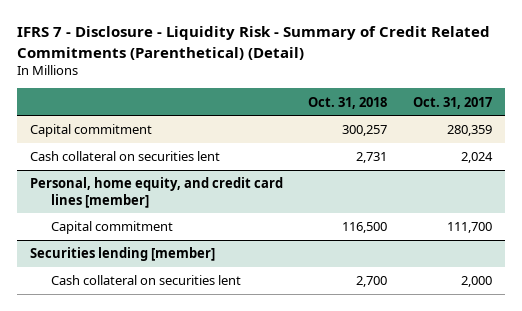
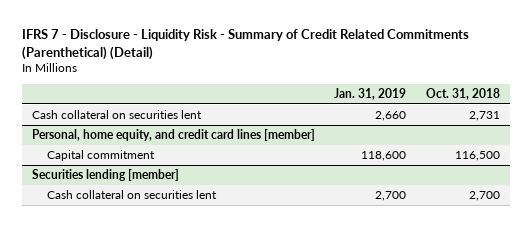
[413,96,493,109] Oct. 31, 2017 -> none
none -> [334,87,407,100] Jan. 31, 2019
[29,124,152,138] Capital commitment -> none

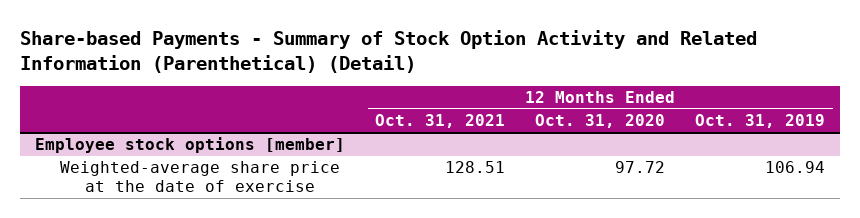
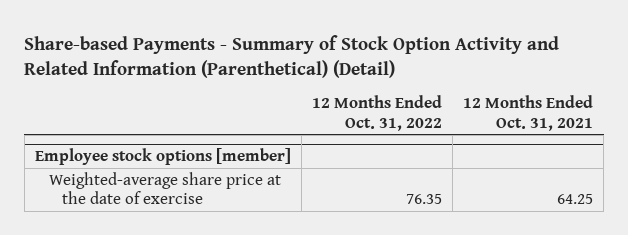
[535,114,666,129] Oct. 31, 2020 -> none
[695,114,826,129] Oct. 31, 2019 -> none
none -> [312,95,443,131] 12 Months Ended Oct. 31, 2022
[445,161,506,174] 128.51 -> [557,193,594,204] 64.25

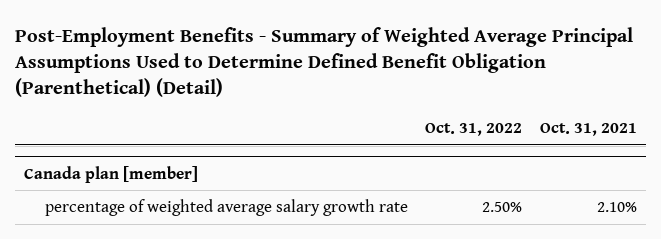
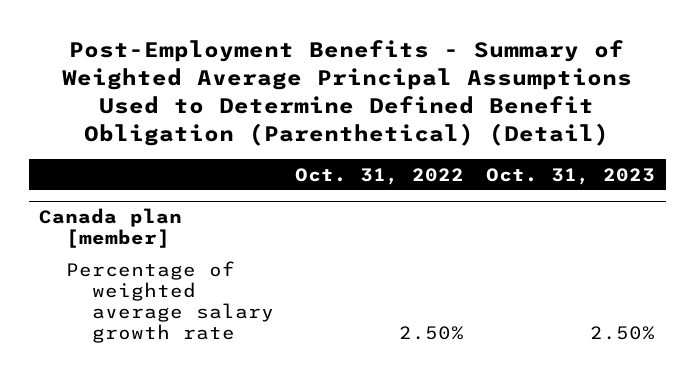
[540,123,638,137] Oct. 31, 2021 -> none
none -> [485,167,655,185] Oct. 31, 2023
[44,199,408,217] percentage of weighted average salary growth rate -> [65,260,274,344] Percentage of weighted average salary growth rate

